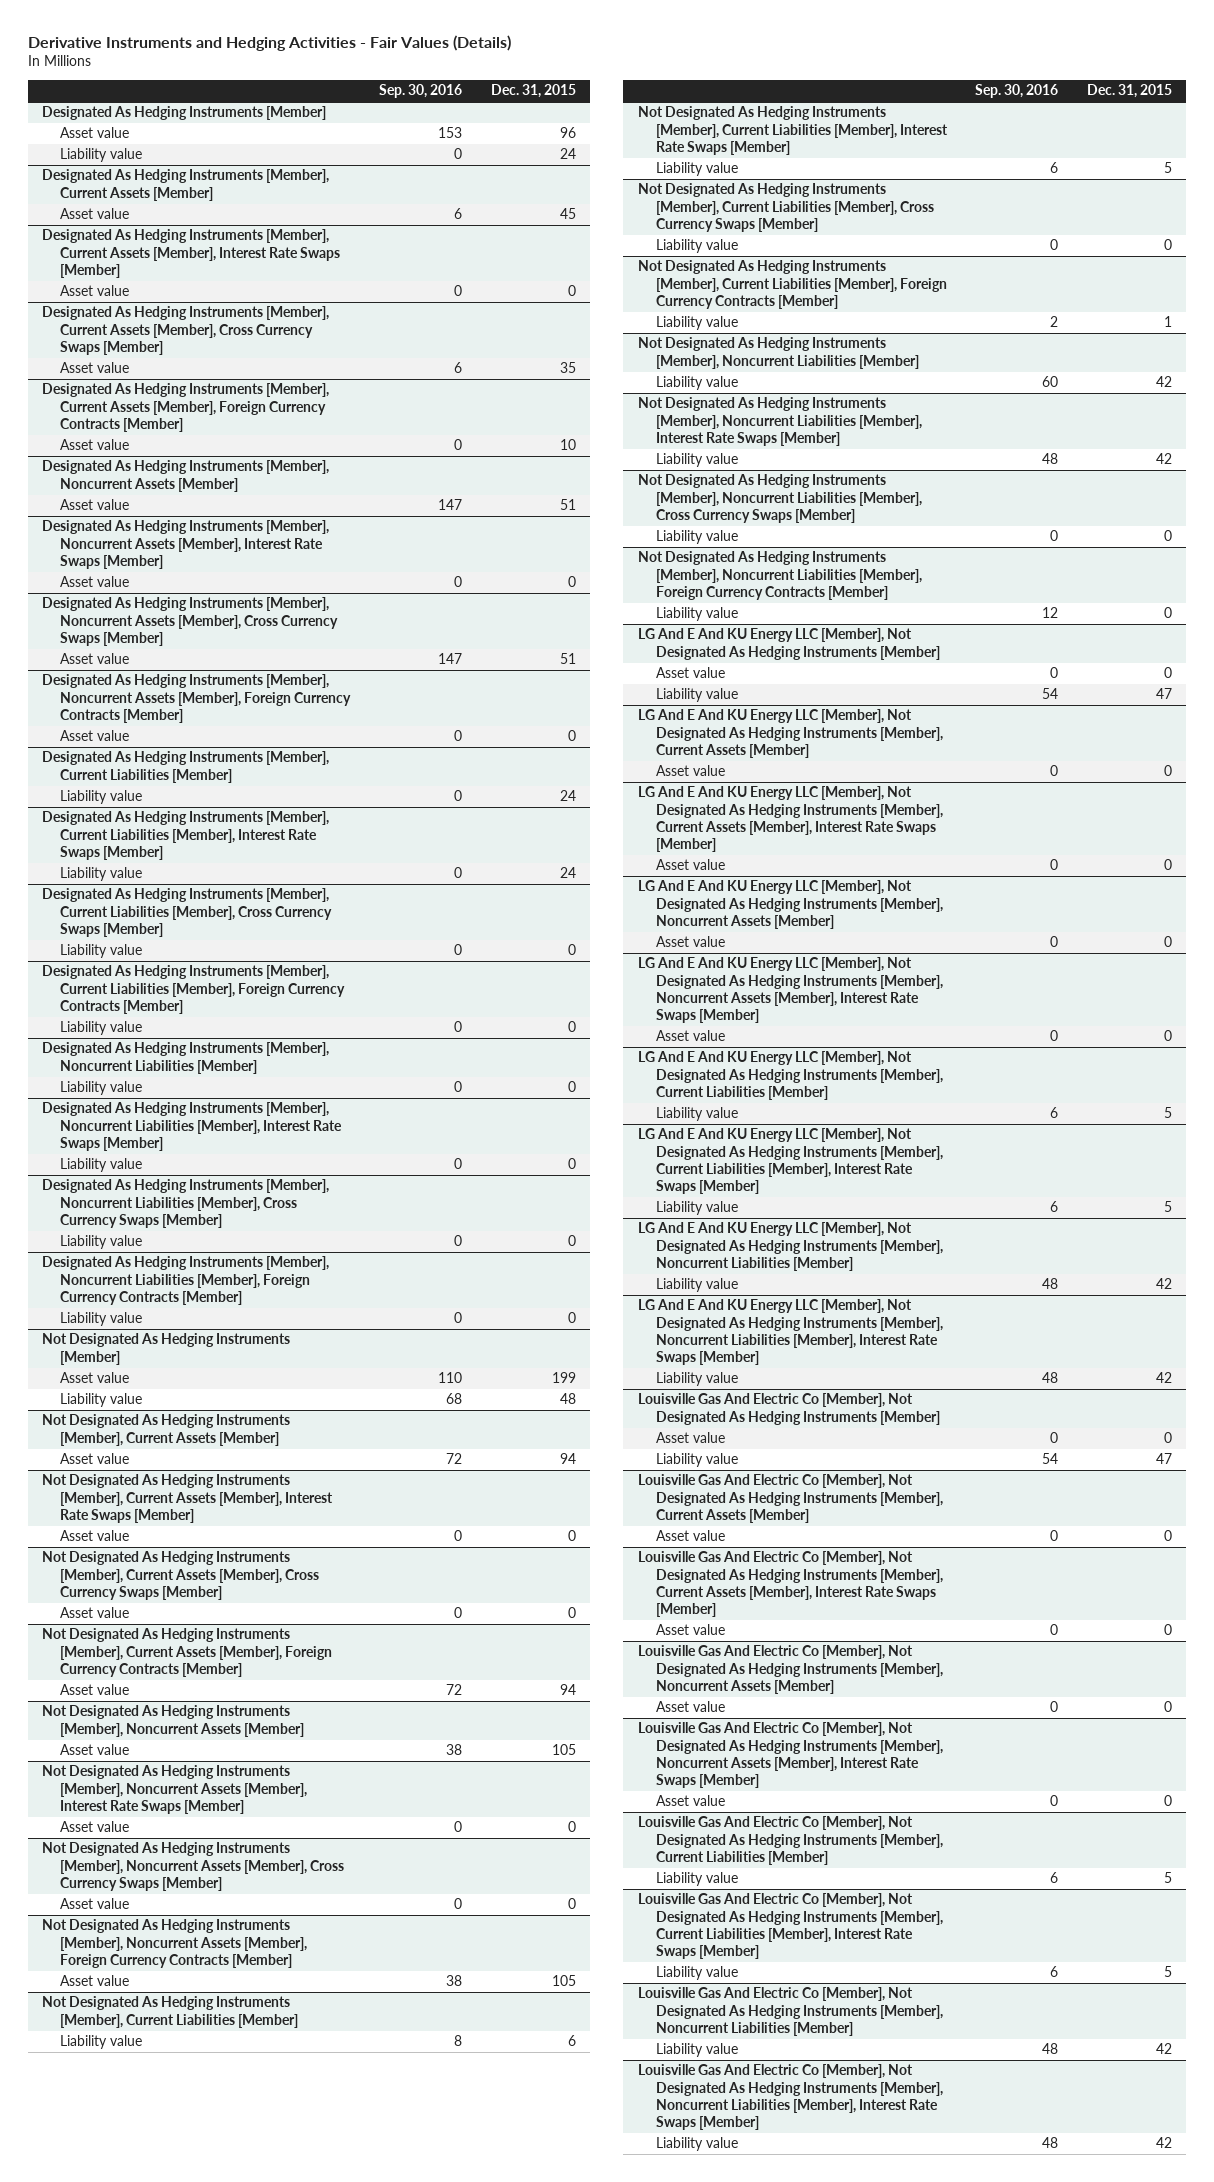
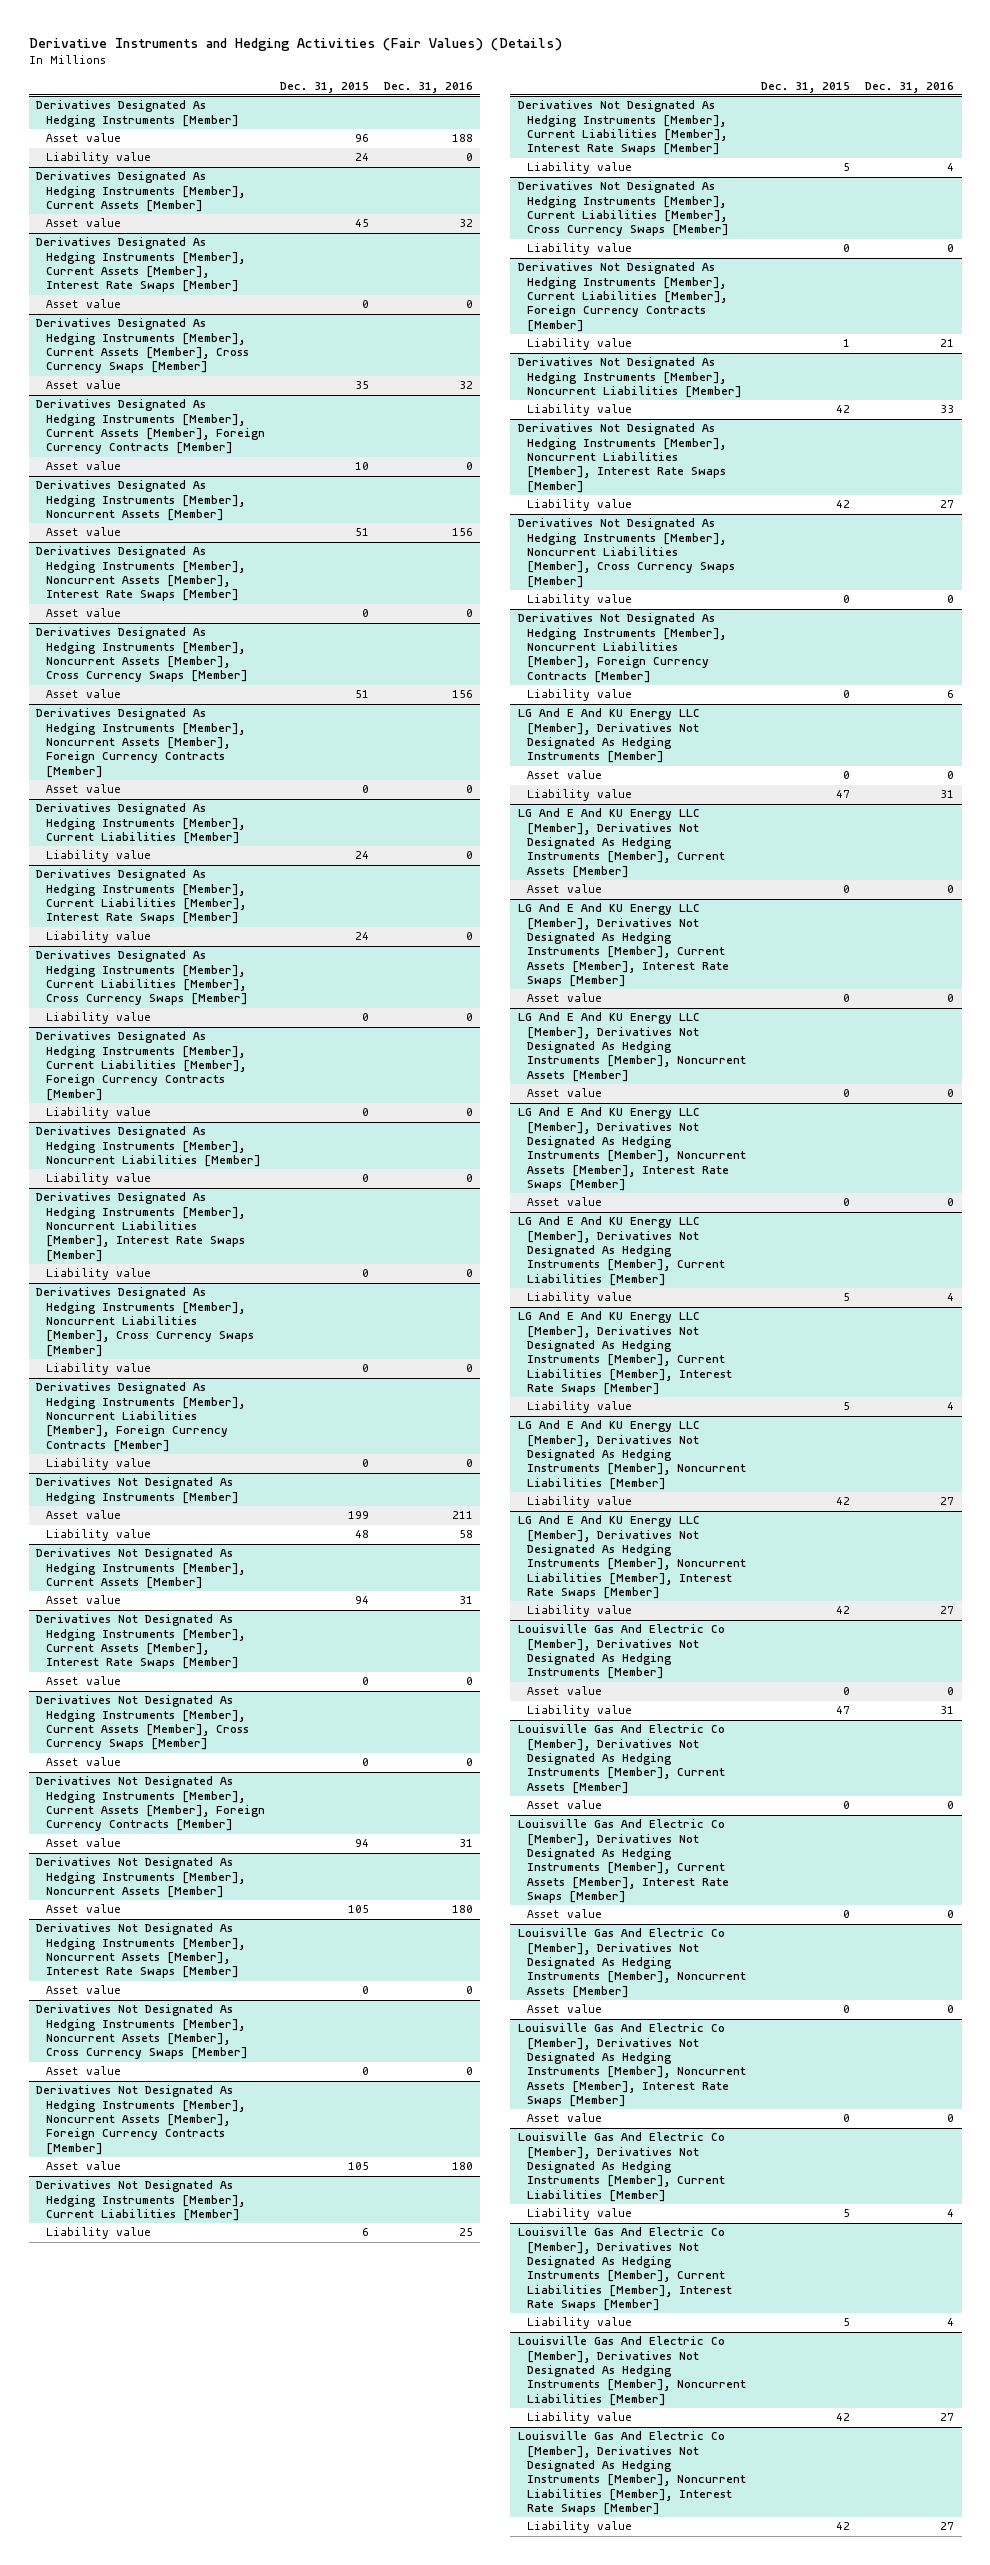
[27,35,511,52] Derivative Instruments and Hedging Activities - Fair Values (Details) -> [28,37,562,51] Derivative Instruments and Hedging Activities (Fair Values) (Details)
[379,84,463,99] Sep. 30, 2016 -> none
none -> [383,81,473,93] Dec. 31, 2016
[41,106,326,121] Designated As Hedging Instruments [Member] -> [36,100,239,127] Derivatives Designated As Hedging Instruments [Member]
[41,169,329,201] Designated As Hedging Instruments [Member], Current Assets [Member] -> [36,171,245,213] Derivatives Designated As Hedging Instruments [Member], Current Assets [Member]
[41,229,341,279] Designated As Hedging Instruments [Member], Current Assets [Member], Interest Rate Swaps [Member] -> [36,237,245,293] Derivatives Designated As Hedging Instruments [Member], Current Assets [Member], Interest Rate Swaps [Member]
[41,306,329,356] Designated As Hedging Instruments [Member], Current Assets [Member], Cross Currency Swaps [Member] -> [36,318,249,374] Derivatives Designated As Hedging Instruments [Member], Current Assets [Member], Cross Currency Swaps [Member]
[41,383,329,433] Designated As Hedging Instruments [Member], Current Assets [Member], Foreign Currency Contracts [Member] -> [36,399,265,455] Derivatives Designated As Hedging Instruments [Member], Current Assets [Member], Foreign Currency Contracts [Member]
[41,460,329,492] Designated As Hedging Instruments [Member], Noncurrent Assets [Member] -> [36,480,245,522] Derivatives Designated As Hedging Instruments [Member], Noncurrent Assets [Member]
[41,520,329,570] Designated As Hedging Instruments [Member], Noncurrent Assets [Member], Interest Rate Swaps [Member] -> [36,546,245,602] Derivatives Designated As Hedging Instruments [Member], Noncurrent Assets [Member], Interest Rate Swaps [Member]
[41,597,339,647] Designated As Hedging Instruments [Member], Noncurrent Assets [Member], Cross Currency Swaps [Member] -> [36,627,248,683] Derivatives Designated As Hedging Instruments [Member], Noncurrent Assets [Member], Cross Currency Swaps [Member]
[41,674,352,724] Designated As Hedging Instruments [Member], Noncurrent Assets [Member], Foreign Currency Contracts [Member] -> [36,708,245,778] Derivatives Designated As Hedging Instruments [Member], Noncurrent Assets [Member], Foreign Currency Contracts [Member]
[41,751,329,783] Designated As Hedging Instruments [Member], Current Liabilities [Member] -> [36,803,245,845] Derivatives Designated As Hedging Instruments [Member], Current Liabilities [Member]
[41,811,329,861] Designated As Hedging Instruments [Member], Current Liabilities [Member], Interest Rate Swaps [Member] -> [36,869,246,925] Derivatives Designated As Hedging Instruments [Member], Current Liabilities [Member], Interest Rate Swaps [Member]
[41,888,333,938] Designated As Hedging Instruments [Member], Current Liabilities [Member], Cross Currency Swaps [Member] -> [36,950,248,1006] Derivatives Designated As Hedging Instruments [Member], Current Liabilities [Member], Cross Currency Swaps [Member]
[41,965,346,1015] Designated As Hedging Instruments [Member], Current Liabilities [Member], Foreign Currency Contracts [Member] -> [36,1031,246,1101] Derivatives Designated As Hedging Instruments [Member], Current Liabilities [Member], Foreign Currency Contracts [Member]
[41,1042,329,1074] Designated As Hedging Instruments [Member], Noncurrent Liabilities [Member] -> [36,1126,261,1168] Derivatives Designated As Hedging Instruments [Member], Noncurrent Liabilities [Member]
[41,1102,343,1152] Designated As Hedging Instruments [Member], Noncurrent Liabilities [Member], Interest Rate Swaps [Member] -> [36,1192,245,1262] Derivatives Designated As Hedging Instruments [Member], Noncurrent Liabilities [Member], Interest Rate Swaps [Member]
[41,1179,329,1229] Designated As Hedging Instruments [Member], Noncurrent Liabilities [Member], Cross Currency Swaps [Member] -> [36,1287,254,1357] Derivatives Designated As Hedging Instruments [Member], Noncurrent Liabilities [Member], Cross Currency Swaps [Member]
[41,1256,329,1306] Designated As Hedging Instruments [Member], Noncurrent Liabilities [Member], Foreign Currency Contracts [Member] -> [36,1382,245,1452] Derivatives Designated As Hedging Instruments [Member], Noncurrent Liabilities [Member], Foreign Currency Contracts [Member]
[41,1333,290,1365] Not Designated As Hedging Instruments [Member] -> [36,1477,239,1504] Derivatives Not Designated As Hedging Instruments [Member]
[41,1414,290,1446] Not Designated As Hedging Instruments [Member], Current Assets [Member] -> [36,1548,245,1590] Derivatives Not Designated As Hedging Instruments [Member], Current Assets [Member]
[41,1474,334,1524] Not Designated As Hedging Instruments [Member], Current Assets [Member], Interest Rate Swaps [Member] -> [36,1614,245,1670] Derivatives Not Designated As Hedging Instruments [Member], Current Assets [Member], Interest Rate Swaps [Member]
[41,1551,320,1601] Not Designated As Hedging Instruments [Member], Current Assets [Member], Cross Currency Swaps [Member] -> [36,1695,249,1751] Derivatives Not Designated As Hedging Instruments [Member], Current Assets [Member], Cross Currency Swaps [Member]
[41,1628,333,1678] Not Designated As Hedging Instruments [Member], Current Assets [Member], Foreign Currency Contracts [Member] -> [36,1776,265,1832] Derivatives Not Designated As Hedging Instruments [Member], Current Assets [Member], Foreign Currency Contracts [Member]
[41,1705,305,1737] Not Designated As Hedging Instruments [Member], Noncurrent Assets [Member] -> [36,1857,245,1899] Derivatives Not Designated As Hedging Instruments [Member], Noncurrent Assets [Member]
[41,1765,308,1815] Not Designated As Hedging Instruments [Member], Noncurrent Assets [Member], Interest Rate Swaps [Member] -> [36,1923,245,1979] Derivatives Not Designated As Hedging Instruments [Member], Noncurrent Assets [Member], Interest Rate Swaps [Member]
[41,1842,345,1892] Not Designated As Hedging Instruments [Member], Noncurrent Assets [Member], Cross Currency Swaps [Member] -> [36,2004,248,2060] Derivatives Not Designated As Hedging Instruments [Member], Noncurrent Assets [Member], Cross Currency Swaps [Member]
[41,1919,308,1969] Not Designated As Hedging Instruments [Member], Noncurrent Assets [Member], Foreign Currency Contracts [Member] -> [36,2085,245,2155] Derivatives Not Designated As Hedging Instruments [Member], Noncurrent Assets [Member], Foreign Currency Contracts [Member]
[41,1996,299,2028] Not Designated As Hedging Instruments [Member], Current Liabilities [Member] -> [36,2180,245,2222] Derivatives Not Designated As Hedging Instruments [Member], Current Liabilities [Member]
[637,106,948,156] Not Designated As Hedging Instruments [Member], Current Liabilities [Member], Interest Rate Swaps [Member] -> [517,100,728,156] Derivatives Not Designated As Hedging Instruments [Member], Current Liabilities [Member], Interest Rate Swaps [Member]
[637,183,934,233] Not Designated As Hedging Instruments [Member], Current Liabilities [Member], Cross Currency Swaps [Member] -> [517,181,730,237] Derivatives Not Designated As Hedging Instruments [Member], Current Liabilities [Member], Cross Currency Swaps [Member]
[637,260,947,310] Not Designated As Hedging Instruments [Member], Current Liabilities [Member], Foreign Currency Contracts [Member] -> [517,262,728,332] Derivatives Not Designated As Hedging Instruments [Member], Current Liabilities [Member], Foreign Currency Contracts [Member]
[637,337,919,369] Not Designated As Hedging Instruments [Member], Noncurrent Liabilities [Member] -> [517,357,743,399] Derivatives Not Designated As Hedging Instruments [Member], Noncurrent Liabilities [Member]
[637,397,922,447] Not Designated As Hedging Instruments [Member], Noncurrent Liabilities [Member], Interest Rate Swaps [Member] -> [517,423,727,493] Derivatives Not Designated As Hedging Instruments [Member], Noncurrent Liabilities [Member], Interest Rate Swaps [Member]
[637,474,922,524] Not Designated As Hedging Instruments [Member], Noncurrent Liabilities [Member], Cross Currency Swaps [Member] -> [517,518,736,588] Derivatives Not Designated As Hedging Instruments [Member], Noncurrent Liabilities [Member], Cross Currency Swaps [Member]
[637,551,922,601] Not Designated As Hedging Instruments [Member], Noncurrent Liabilities [Member], Foreign Currency Contracts [Member] -> [517,613,727,683] Derivatives Not Designated As Hedging Instruments [Member], Noncurrent Liabilities [Member], Foreign Currency Contracts [Member]
[637,628,940,660] LG And E And KU Energy LLC [Member], Not Designated As Hedging Instruments [Member] -> [517,708,700,764] LG And E And KU Energy LLC [Member], Derivatives Not Designated As Hedging Instruments [Member]
[637,709,943,759] LG And E And KU Energy LLC [Member], Not Designated As Hedging Instruments [Member], Current Assets [Member] -> [517,808,726,878] LG And E And KU Energy LLC [Member], Derivatives Not Designated As Hedging Instruments [Member], Current Assets [Member]
[637,786,943,853] LG And E And KU Energy LLC [Member], Not Designated As Hedging Instruments [Member], Current Assets [Member], Interest Rate Swaps [Member] -> [517,903,730,988] LG And E And KU Energy LLC [Member], Derivatives Not Designated As Hedging Instruments [Member], Current Assets [Member], Interest Rate Swaps [Member]
[637,880,943,930] LG And E And KU Energy LLC [Member], Not Designated As Hedging Instruments [Member], Noncurrent Assets [Member] -> [517,1012,747,1082] LG And E And KU Energy LLC [Member], Derivatives Not Designated As Hedging Instruments [Member], Noncurrent Assets [Member]
[637,957,943,1024] LG And E And KU Energy LLC [Member], Not Designated As Hedging Instruments [Member], Noncurrent Assets [Member], Interest Rate Swaps [Member] -> [517,1107,747,1192] LG And E And KU Energy LLC [Member], Derivatives Not Designated As Hedging Instruments [Member], Noncurrent Assets [Member], Interest Rate Swaps [Member]
[637,1051,943,1101] LG And E And KU Energy LLC [Member], Not Designated As Hedging Instruments [Member], Current Liabilities [Member] -> [517,1216,726,1286] LG And E And KU Energy LLC [Member], Derivatives Not Designated As Hedging Instruments [Member], Current Liabilities [Member]
[637,1128,943,1195] LG And E And KU Energy LLC [Member], Not Designated As Hedging Instruments [Member], Current Liabilities [Member], Interest Rate Swaps [Member] -> [517,1311,733,1396] LG And E And KU Energy LLC [Member], Derivatives Not Designated As Hedging Instruments [Member], Current Liabilities [Member], Interest Rate Swaps [Member]
[637,1222,943,1272] LG And E And KU Energy LLC [Member], Not Designated As Hedging Instruments [Member], Noncurrent Liabilities [Member] -> [517,1420,747,1490] LG And E And KU Energy LLC [Member], Derivatives Not Designated As Hedging Instruments [Member], Noncurrent Liabilities [Member]
[637,1299,943,1366] LG And E And KU Energy LLC [Member], Not Designated As Hedging Instruments [Member], Noncurrent Liabilities [Member], Interest Rate Swaps [Member] -> [517,1515,747,1600] LG And E And KU Energy LLC [Member], Derivatives Not Designated As Hedging Instruments [Member], Noncurrent Liabilities [Member], Interest Rate Swaps [Member]
[637,1393,940,1425] Louisville Gas And Electric Co [Member], Not Designated As Hedging Instruments [Member] -> [517,1624,725,1680] Louisville Gas And Electric Co [Member], Derivatives Not Designated As Hedging Instruments [Member]
[637,1474,943,1524] Louisville Gas And Electric Co [Member], Not Designated As Hedging Instruments [Member], Current Assets [Member] -> [517,1724,726,1794] Louisville Gas And Electric Co [Member], Derivatives Not Designated As Hedging Instruments [Member], Current Assets [Member]
[637,1551,943,1618] Louisville Gas And Electric Co [Member], Not Designated As Hedging Instruments [Member], Current Assets [Member], Interest Rate Swaps [Member] -> [517,1819,730,1904] Louisville Gas And Electric Co [Member], Derivatives Not Designated As Hedging Instruments [Member], Current Assets [Member], Interest Rate Swaps [Member]
[637,1645,943,1695] Louisville Gas And Electric Co [Member], Not Designated As Hedging Instruments [Member], Noncurrent Assets [Member] -> [517,1928,747,1998] Louisville Gas And Electric Co [Member], Derivatives Not Designated As Hedging Instruments [Member], Noncurrent Assets [Member]
[637,1722,943,1789] Louisville Gas And Electric Co [Member], Not Designated As Hedging Instruments [Member], Noncurrent Assets [Member], Interest Rate Swaps [Member] -> [517,2023,747,2108] Louisville Gas And Electric Co [Member], Derivatives Not Designated As Hedging Instruments [Member], Noncurrent Assets [Member], Interest Rate Swaps [Member]
[637,1816,943,1866] Louisville Gas And Electric Co [Member], Not Designated As Hedging Instruments [Member], Current Liabilities [Member] -> [517,2132,726,2202] Louisville Gas And Electric Co [Member], Derivatives Not Designated As Hedging Instruments [Member], Current Liabilities [Member]
[637,1893,943,1960] Louisville Gas And Electric Co [Member], Not Designated As Hedging Instruments [Member], Current Liabilities [Member], Interest Rate Swaps [Member] -> [517,2227,733,2312] Louisville Gas And Electric Co [Member], Derivatives Not Designated As Hedging Instruments [Member], Current Liabilities [Member], Interest Rate Swaps [Member]
[637,1987,943,2037] Louisville Gas And Electric Co [Member], Not Designated As Hedging Instruments [Member], Noncurrent Liabilities [Member] -> [517,2336,747,2406] Louisville Gas And Electric Co [Member], Derivatives Not Designated As Hedging Instruments [Member], Noncurrent Liabilities [Member]
[637,2064,943,2131] Louisville Gas And Electric Co [Member], Not Designated As Hedging Instruments [Member], Noncurrent Liabilities [Member], Interest Rate Swaps [Member] -> [517,2431,747,2516] Louisville Gas And Electric Co [Member], Derivatives Not Designated As Hedging Instruments [Member], Noncurrent Liabilities [Member], Interest Rate Swaps [Member]

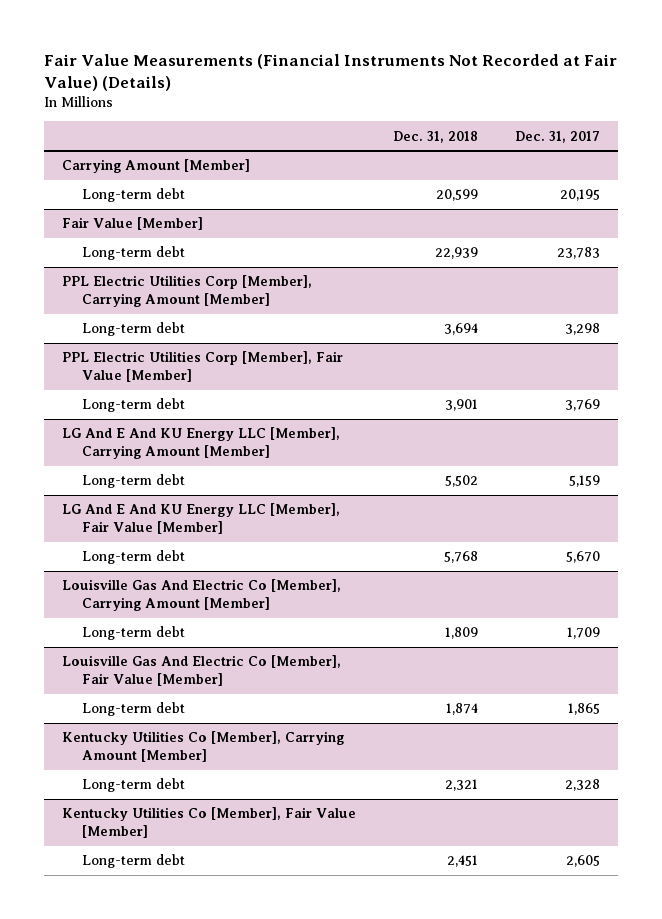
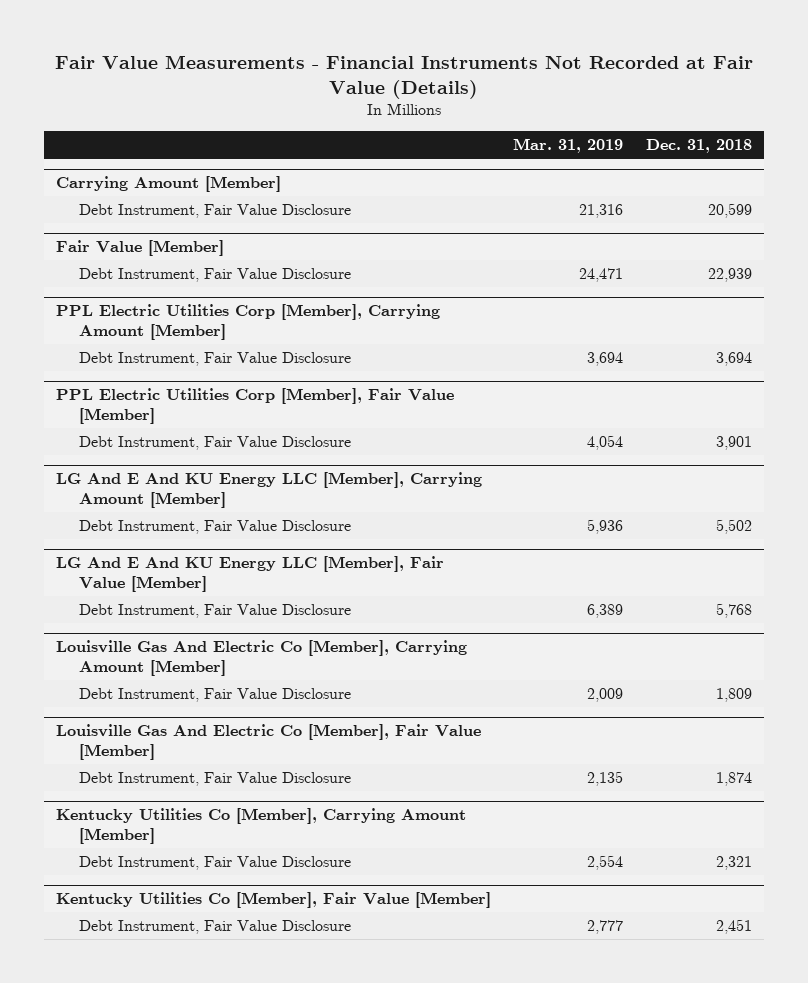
[43,53,617,92] Fair Value Measurements (Financial Instruments Not Recorded at Fair Value) (Details) -> [54,54,753,99] Fair Value Measurements - Financial Instruments Not Recorded at Fair Value (Details)
[514,130,600,143] Dec. 31, 2017 -> none
none -> [513,138,624,154] Mar. 31, 2019
[82,188,186,203] Long-term debt -> [78,204,351,219] Debt Instrument, Fair Value Disclosure
[82,246,186,261] Long-term debt -> [78,268,351,283] Debt Instrument, Fair Value Disclosure
[82,322,186,337] Long-term debt -> [78,352,351,367] Debt Instrument, Fair Value Disclosure
[82,398,186,413] Long-term debt -> [78,436,351,451] Debt Instrument, Fair Value Disclosure
[82,474,186,489] Long-term debt -> [78,520,351,535] Debt Instrument, Fair Value Disclosure
[82,550,186,565] Long-term debt -> [78,604,351,619] Debt Instrument, Fair Value Disclosure
[82,626,186,641] Long-term debt -> [78,688,351,703] Debt Instrument, Fair Value Disclosure
[82,702,186,717] Long-term debt -> [78,772,351,787] Debt Instrument, Fair Value Disclosure
[82,778,186,793] Long-term debt -> [78,856,351,871] Debt Instrument, Fair Value Disclosure
[82,854,186,869] Long-term debt -> [78,920,351,935] Debt Instrument, Fair Value Disclosure

